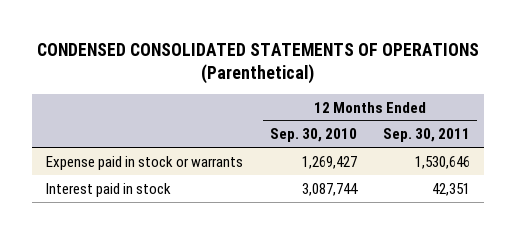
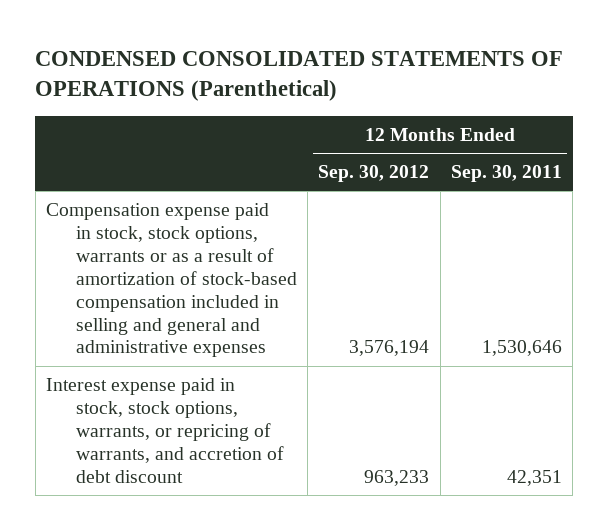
[269,128,357,143] Sep. 30, 2010 -> none
none -> [318,165,430,183] Sep. 30, 2012
[45,155,243,170] Expense paid in stock or warrants -> [45,202,297,358] Compensation expense paid in stock, stock options, warrants or as a result of amortization of stock-based compensation included in selling and general and administrative expenses
[45,182,171,197] Interest paid in stock -> [45,377,284,483] Interest expense paid in stock, stock options, warrants, or repricing of warrants, and accretion of debt discount

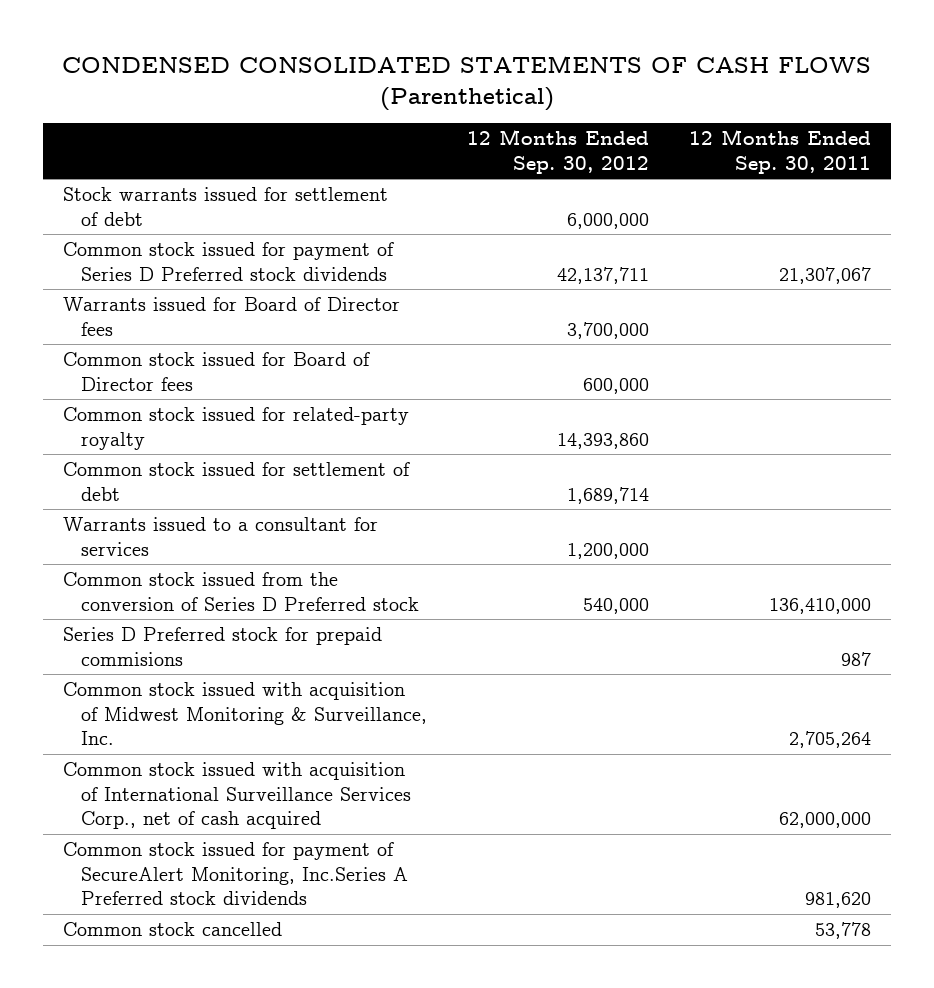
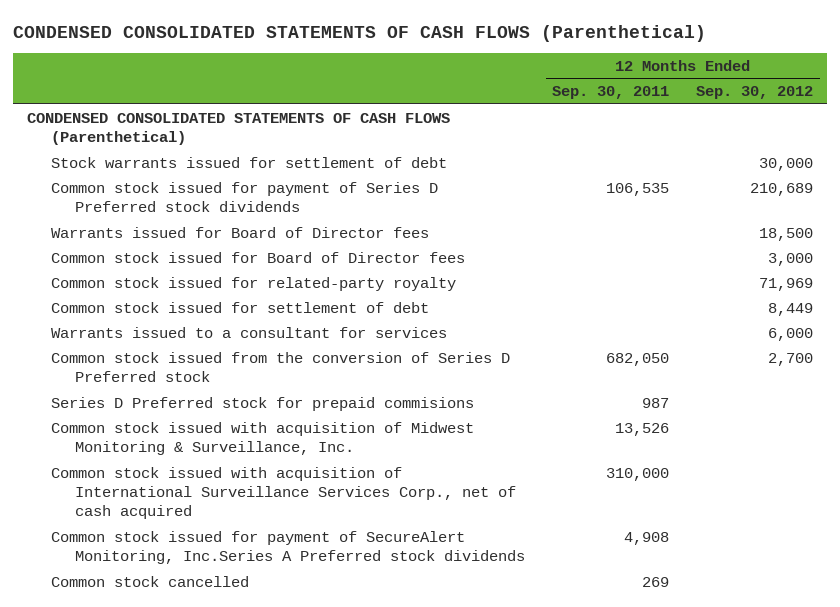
none -> [26,112,450,146] CONDENSED CONSOLIDATED STATEMENTS OF CASH FLOWS (Parenthetical)
[566,212,649,229] 6,000,000 -> [759,157,814,171] 30,000
[556,266,649,284] 42,137,711 -> [750,182,814,196] 210,689
[779,266,872,284] 21,307,067 -> [606,182,670,196] 106,535
[566,321,649,339] 3,700,000 -> [759,227,814,241] 18,500
[582,377,649,394] 600,000 -> [768,252,814,266] 3,000
[556,432,649,449] 14,393,860 -> [759,277,814,291] 71,969
[566,486,649,504] 1,689,714 -> [768,302,814,316] 8,449
[566,542,649,559] 1,200,000 -> [768,327,814,341] 6,000
[582,597,649,614] 540,000 -> [768,352,814,366] 2,700
[769,597,872,614] 136,410,000 -> [606,352,670,366] 682,050
[789,731,872,749] 2,705,264 -> [615,422,670,436] 13,526
[779,812,872,829] 62,000,000 -> [606,467,670,481] 310,000
[805,892,872,909] 981,620 -> [624,531,670,545] 4,908
[815,922,872,940] 53,778 -> [642,576,670,587] 269

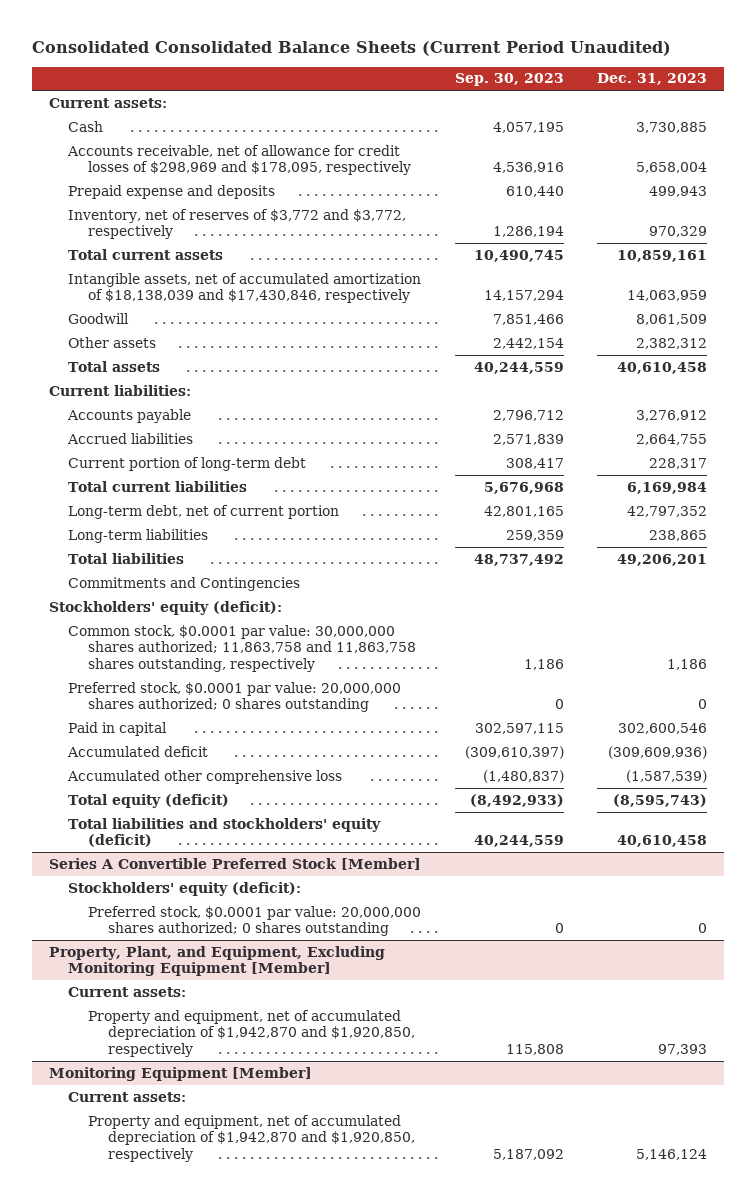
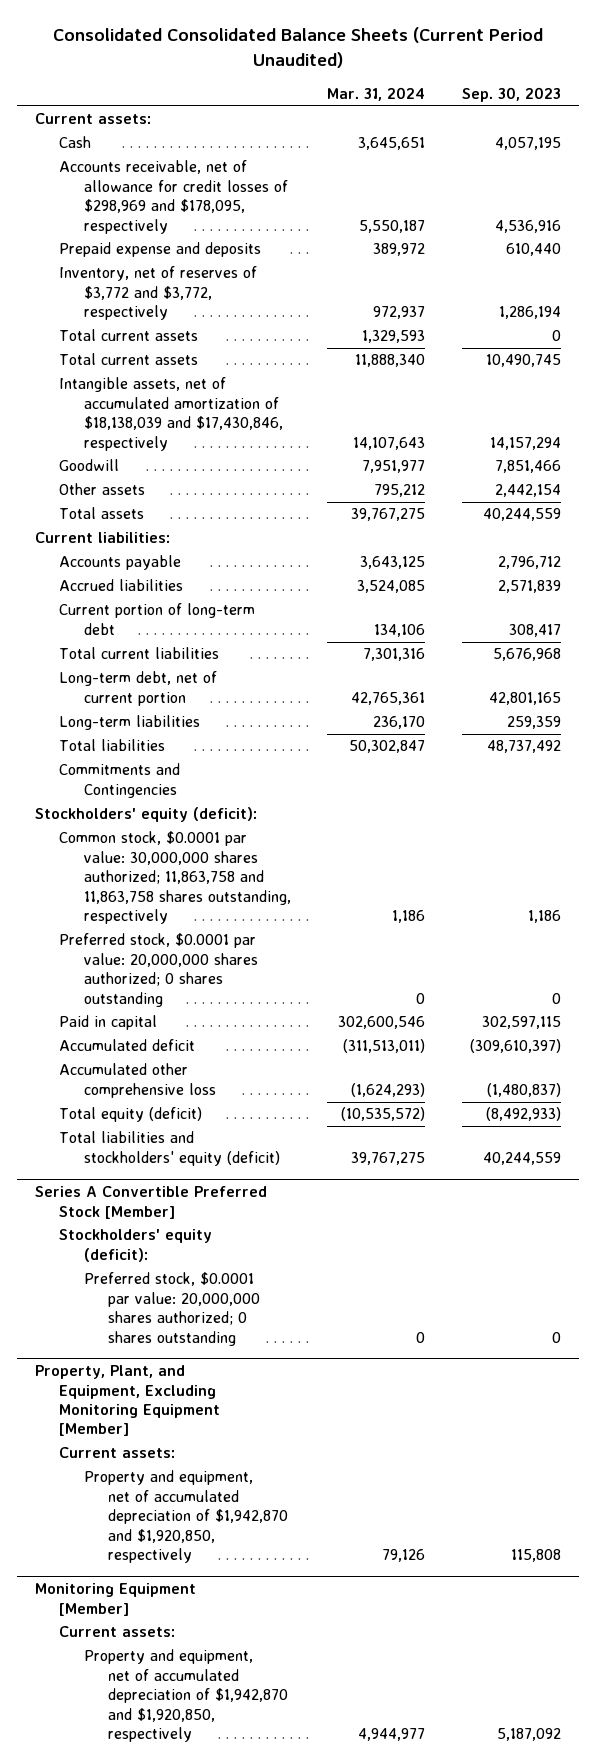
[597,73,708,86] Dec. 31, 2023 -> none
none -> [327,87,426,102] Mar. 31, 2024
none -> [59,329,199,342] Total current assets

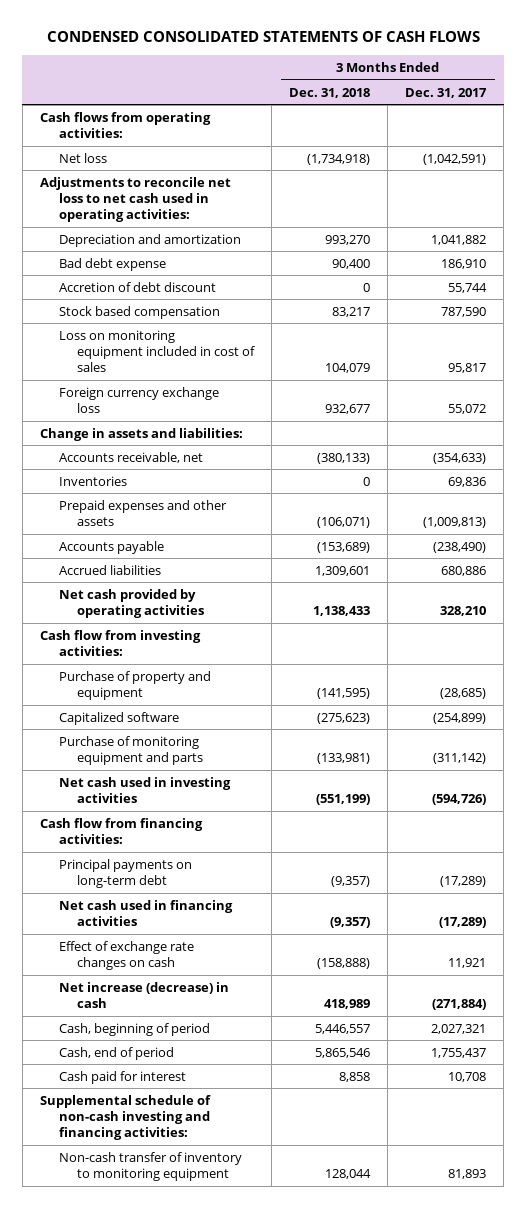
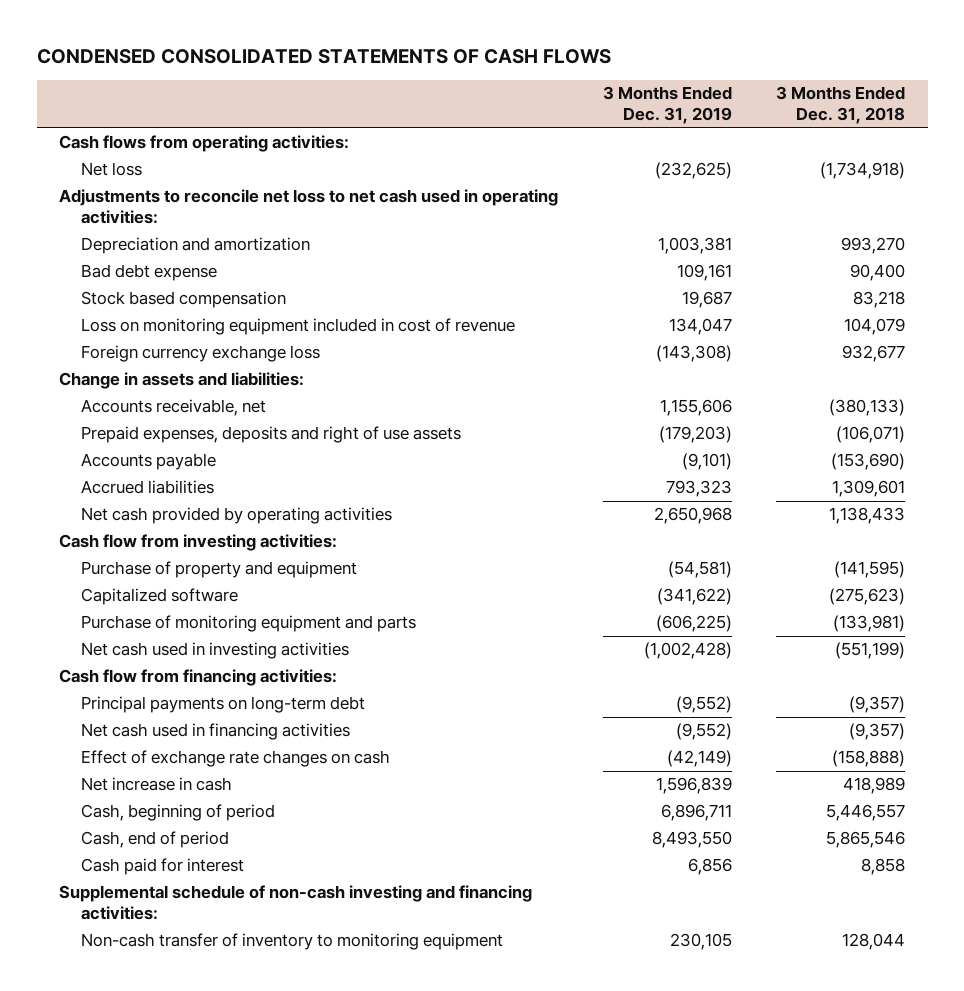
[405,87,488,98] Dec. 31, 2017 -> none
none -> [602,86,732,125] 3 Months Ended Dec. 31, 2019
[58,281,216,292] Accretion of debt discount -> none
[332,306,371,317] 83,217 -> [853,291,906,309] 83,218
[58,329,256,373] Loss on monitoring equipment included in cost of sales -> [80,318,515,336] Loss on monitoring equipment included in cost of revenue
[58,475,127,486] Inventories -> none
[58,499,227,527] Prepaid expenses and other assets -> [80,426,461,444] Prepaid expenses, deposits and right of use assets
[317,541,371,553] (153,689) -> [831,453,906,471] (153,690)
[58,981,229,1009] Net increase (decrease) in cash -> [80,777,232,792] Net increase in cash

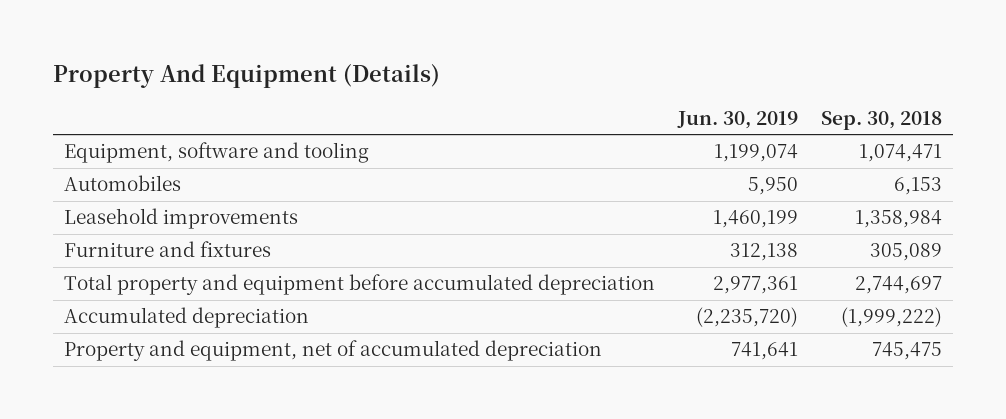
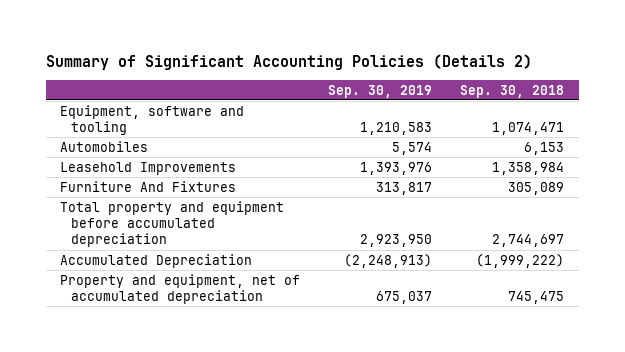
[52,64,440,89] Property And Equipment (Details) -> [46,53,533,70] Summary of Significant Accounting Policies (Details 2)
[676,110,798,129] Jun. 30, 2019 -> none
none -> [328,84,433,98] Sep. 30, 2019
[64,208,299,230] Leasehold improvements -> [60,161,237,175] Leasehold Improvements
[64,241,272,258] Furniture and fixtures -> [60,180,237,192] Furniture And Fixtures
[64,307,310,329] Accumulated depreciation -> [60,253,253,268] Accumulated Depreciation

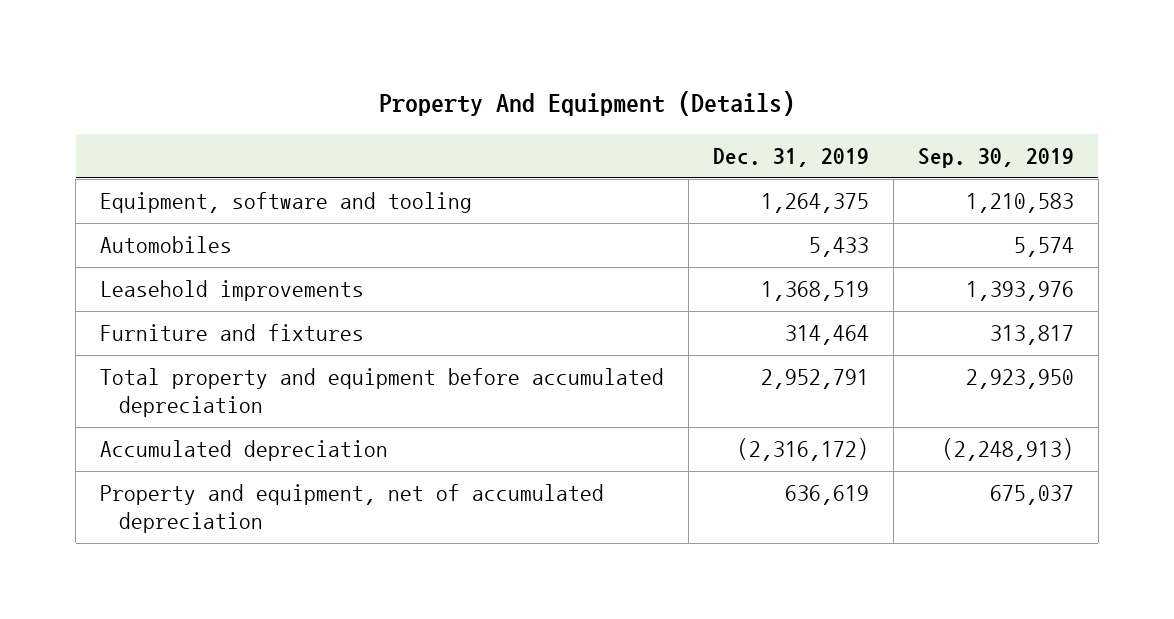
[46,53,533,70] Summary of Significant Accounting Policies (Details 2) -> [378,90,795,116] Property And Equipment (Details)
[460,84,565,98] Sep. 30, 2018 -> none
none -> [712,147,869,167] Dec. 31, 2019
[60,161,237,175] Leasehold Improvements -> [100,280,365,302] Leasehold improvements
[60,180,237,192] Furniture And Fixtures -> [100,324,365,342] Furniture and fixtures
[60,253,253,268] Accumulated Depreciation -> [100,440,389,462] Accumulated depreciation

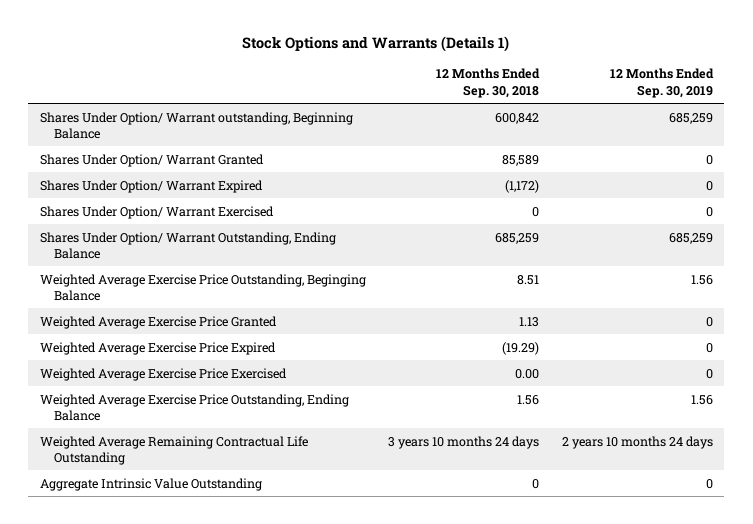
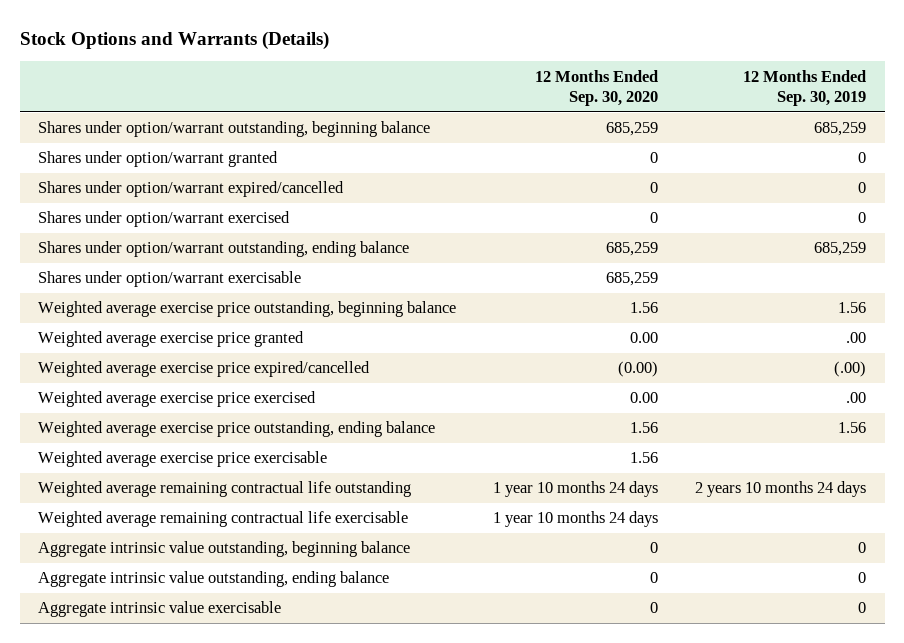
[242,36,510,53] Stock Options and Warrants (Details 1) -> [19,31,329,51] Stock Options and Warrants (Details)
[436,68,541,98] 12 Months Ended Sep. 30, 2018 -> none
none -> [535,69,659,106] 12 Months Ended Sep. 30, 2020
[39,111,353,139] Shares Under Option/ Warrant outstanding, Beginning Balance -> [38,121,431,138] Shares under option/warrant outstanding, beginning balance
[39,153,264,167] Shares Under Option/ Warrant Granted -> [38,151,279,168] Shares under option/warrant granted
[39,179,263,193] Shares Under Option/ Warrant Expired -> [38,181,345,198] Shares under option/warrant expired/cancelled
[39,205,274,219] Shares Under Option/ Warrant Exercised -> [38,211,291,228] Shares under option/warrant exercised
[39,231,336,259] Shares Under Option/ Warrant Outstanding, Ending Balance -> [38,241,410,258] Shares under option/warrant outstanding, ending balance
none -> [38,271,302,288] Shares under option/warrant exercisable
[39,273,366,301] Weighted Average Exercise Price Outstanding, Beginging Balance -> [38,301,457,318] Weighted average exercise price outstanding, beginning balance
[39,315,277,329] Weighted Average Exercise Price Granted -> [38,331,305,348] Weighted average exercise price granted
[706,316,714,327] 0 -> [846,332,867,344] .00
[39,341,276,355] Weighted Average Exercise Price Expired -> [38,361,371,378] Weighted average exercise price expired/cancelled
[706,342,714,353] 0 -> [834,361,867,378] (.00)
[39,367,287,381] Weighted Average Exercise Price Exercised -> [38,391,317,408] Weighted average exercise price exercised
[706,368,714,379] 0 -> [846,392,867,404] .00
[39,393,349,421] Weighted Average Exercise Price Outstanding, Ending Balance -> [38,421,436,438] Weighted average exercise price outstanding, ending balance
none -> [38,451,328,468] Weighted average exercise price exercisable
[39,435,308,465] Weighted Average Remaining Contractual Life Outstanding -> [38,481,412,498] Weighted average remaining contractual life outstanding
none -> [38,511,409,528] Weighted average remaining contractual life exercisable
[39,477,262,491] Aggregate Intrinsic Value Outstanding -> [38,541,411,558] Aggregate intrinsic value outstanding, beginning balance
none -> [38,571,390,588] Aggregate intrinsic value outstanding, ending balance
none -> [38,601,282,618] Aggregate intrinsic value exercisable

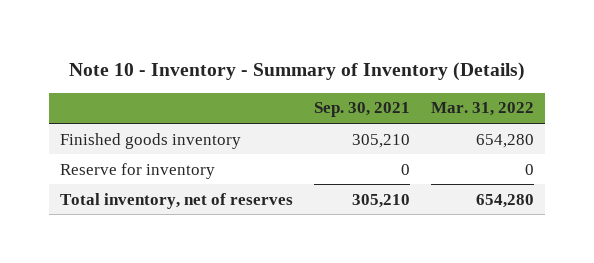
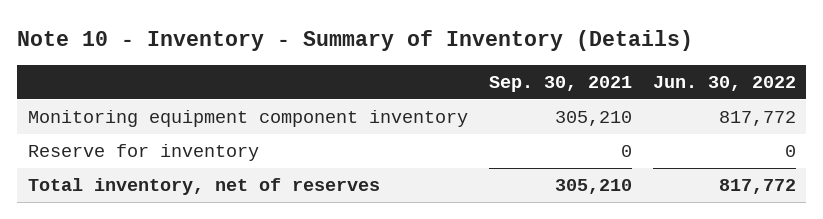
[431,102,535,117] Mar. 31, 2022 -> none
none -> [652,75,796,91] Jun. 30, 2022
[59,132,241,149] Finished goods inventory -> [27,110,468,128] Monitoring equipment component inventory

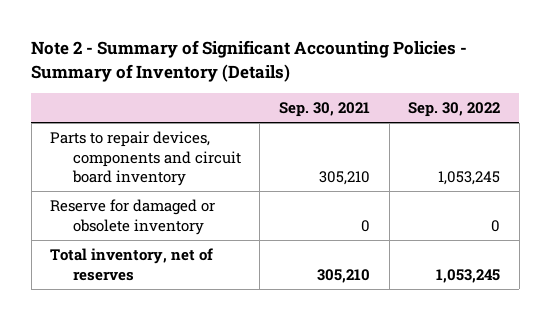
[17,30,694,52] Note 10 - Inventory - Summary of Inventory (Details) -> [31,40,468,82] Note 2 - Summary of Significant Accounting Policies - Summary of Inventory (Details)
[652,75,796,91] Jun. 30, 2022 -> none
none -> [408,101,501,117] Sep. 30, 2022
[27,110,468,128] Monitoring equipment component inventory -> [50,131,241,186] Parts to repair devices, components and circuit board inventory
[27,144,259,162] Reserve for inventory -> [50,199,216,235] Reserve for damaged or obsolete inventory

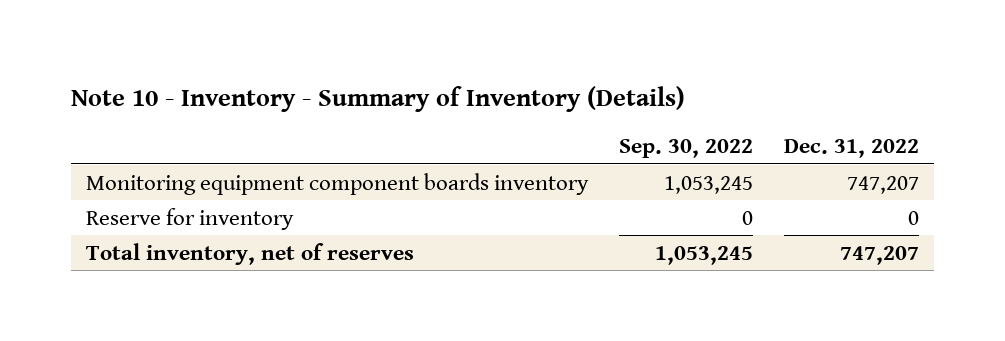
[31,40,468,82] Note 2 - Summary of Significant Accounting Policies - Summary of Inventory (Details) -> [70,85,685,112] Note 10 - Inventory - Summary of Inventory (Details)
[278,101,370,117] Sep. 30, 2021 -> none
none -> [783,139,919,159] Dec. 31, 2022
[50,131,241,186] Parts to repair devices, components and circuit board inventory -> [86,172,590,195] Monitoring equipment component boards inventory
[50,199,216,235] Reserve for damaged or obsolete inventory -> [86,207,295,230] Reserve for inventory

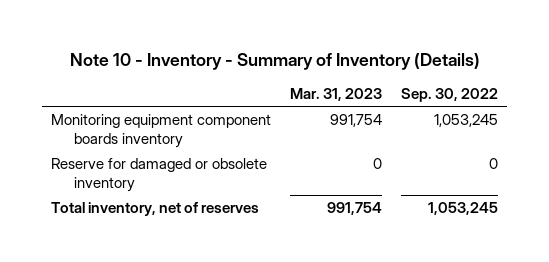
[783,139,919,159] Dec. 31, 2022 -> none
none -> [290,88,383,102] Mar. 31, 2023
[86,207,295,230] Reserve for inventory -> [51,158,268,192] Reserve for damaged or obsolete inventory

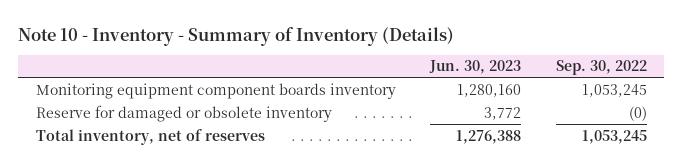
[290,88,383,102] Mar. 31, 2023 -> none
none -> [429,60,522,75] Jun. 30, 2023
[488,158,498,170] 0 -> [629,105,648,121] (0)

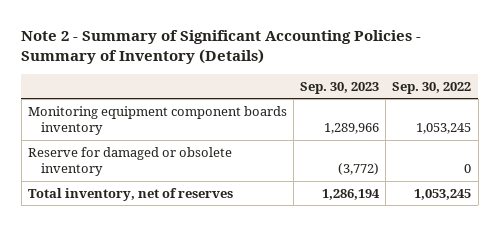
[18,26,455,46] Note 10 - Inventory - Summary of Inventory (Details) -> [21,30,422,65] Note 2 - Summary of Significant Accounting Policies - Summary of Inventory (Details)
[429,60,522,75] Jun. 30, 2023 -> none
none -> [300,81,380,94] Sep. 30, 2023
[629,105,648,121] (0) -> [464,164,472,174] 0

